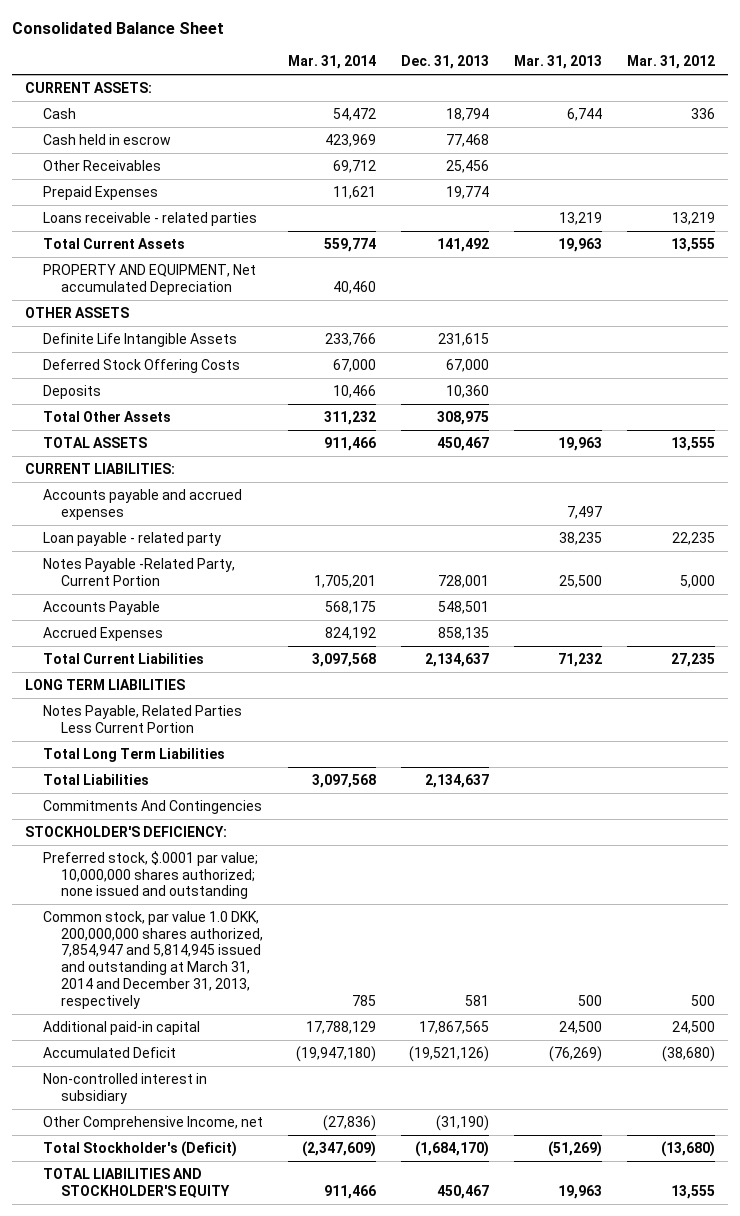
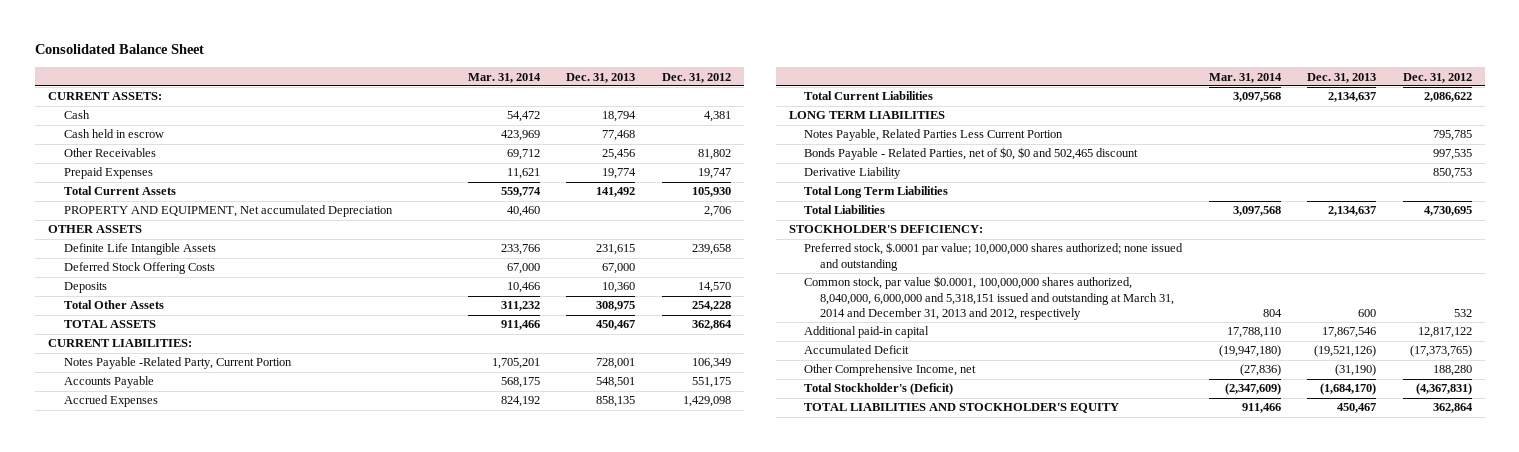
[514,55,603,70] Mar. 31, 2013 -> none
[627,55,716,70] Mar. 31, 2012 -> none
none -> [661,72,731,83] Dec. 31, 2012
[42,211,257,226] Loans receivable - related parties -> none
[42,488,242,520] Accounts payable and accrued expenses -> none
[42,531,221,546] Loan payable - related party -> none
none -> [804,147,1139,161] Bonds Payable - Related Parties, net of $0, $0 and 502,465 discount
none -> [804,167,902,180] Derivative Liability
[42,799,262,814] Commitments And Contingencies -> none
[42,910,263,1009] Common stock, par value 1.0 DKK, 200,000,000 shares authorized, 7,854,947 and 5,814,945 issued and outstanding at March 31, 2014 and December 31, 2013, respectively -> [804,276,1175,320] Common stock, par value $0.0001, 100,000,000 shares authorized, 8,040,000, 6,000,000 and 5,318,151 issued and outstanding at March 31, 2014 and December 31, 2013 and 2012, respectively
[351,994,376,1006] 785 -> [1262,308,1282,317] 804
[465,994,490,1006] 581 -> [1358,308,1377,317] 600
[305,1020,376,1034] 17,788,129 -> [1226,327,1281,339] 17,788,110
[419,1020,490,1034] 17,867,565 -> [1322,327,1377,339] 17,867,546
[42,1072,207,1104] Non-controlled interest in subsidiary -> none

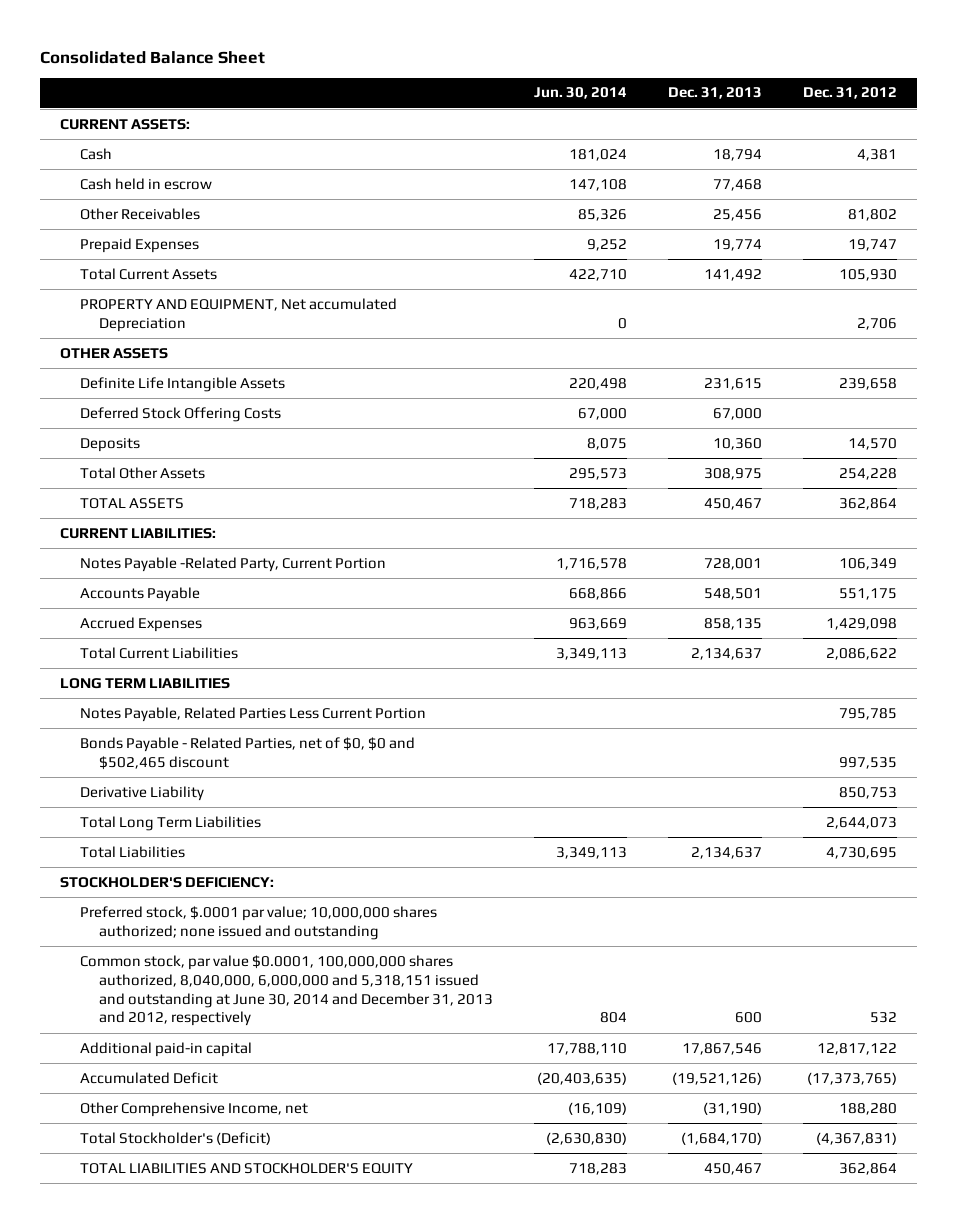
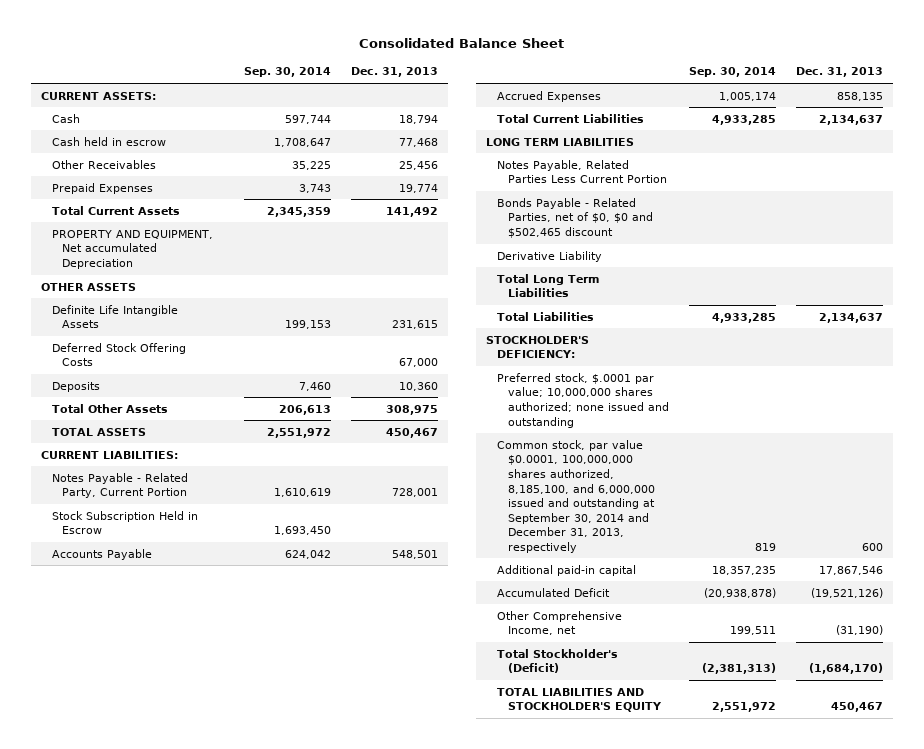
[534,87,628,100] Jun. 30, 2014 -> none
[802,87,897,100] Dec. 31, 2012 -> none
none -> [243,67,331,78] Sep. 30, 2014
[79,556,386,572] Notes Payable -Related Party, Current Portion -> [51,472,188,499] Notes Payable - Related Party, Current Portion
none -> [51,510,198,535] Stock Subscription Held in Escrow
[79,954,494,1027] Common stock, par value $0.0001, 100,000,000 shares authorized, 8,040,000, 6,000,000 and 5,318,151 issued and outstanding at June 30, 2014 and December 31, 2013 and 2012, respectively -> [496,439,655,553] Common stock, par value $0.0001, 100,000,000 shares authorized, 8,185,100, and 6,000,000 issued and outstanding at September 30, 2014 and December 31, 2013, respectively

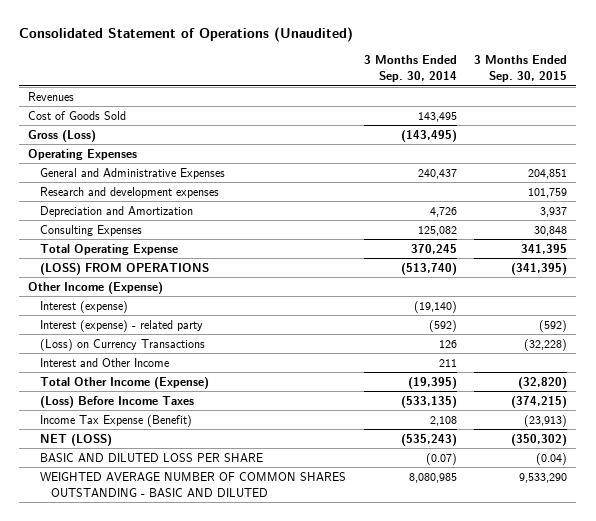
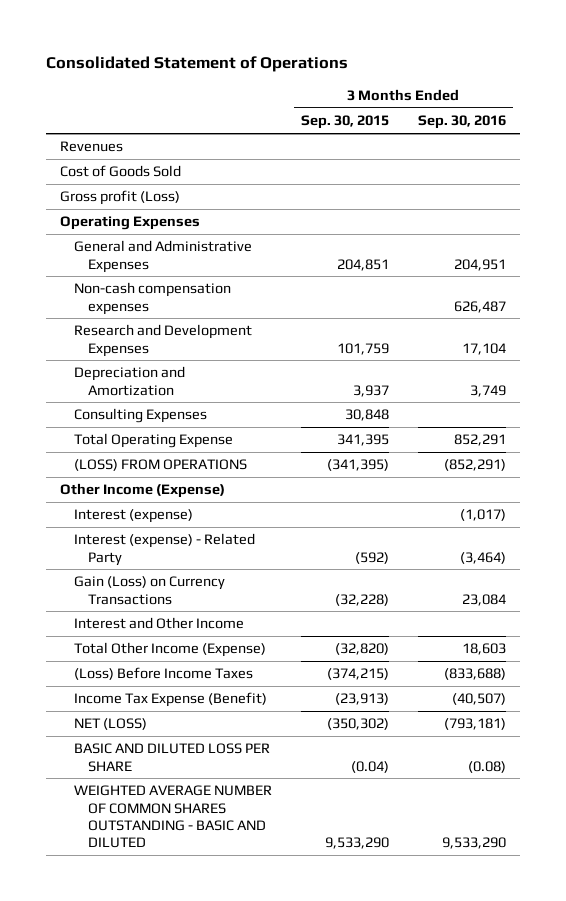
[19,27,354,43] Consolidated Statement of Operations (Unaudited) -> [45,56,348,73] Consolidated Statement of Operations
[363,55,457,83] 3 Months Ended Sep. 30, 2014 -> none
none -> [417,115,506,130] Sep. 30, 2016
[28,129,97,142] Gross (Loss) -> [60,190,181,206] Gross profit (Loss)
none -> [74,282,232,315] Non-cash compensation expenses
[39,186,219,198] Research and development expenses -> [74,324,253,357] Research and Development Expenses
[39,319,203,332] Interest (expense) - related party -> [74,533,256,566] Interest (expense) - Related Party
[39,338,205,351] (Loss) on Currency Transactions -> [74,576,226,605] Gain (Loss) on Currency Transactions

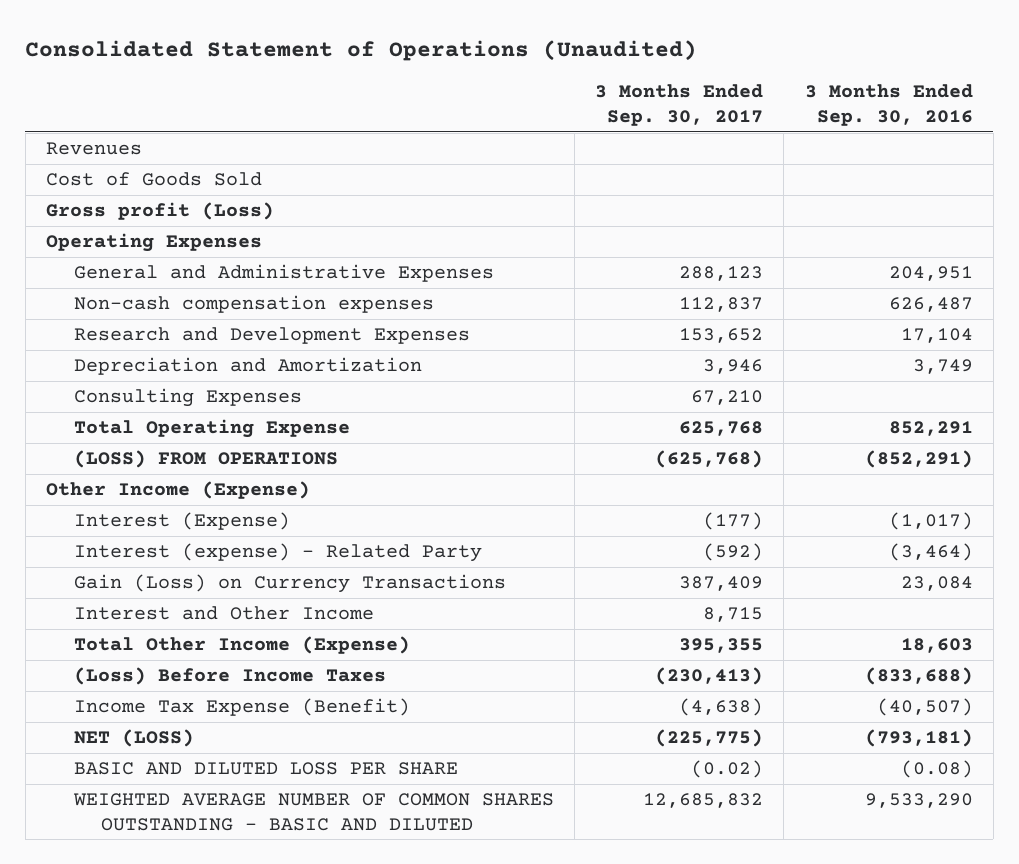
[45,56,348,73] Consolidated Statement of Operations -> [25,40,698,62] Consolidated Statement of Operations (Unaudited)
[301,115,390,130] Sep. 30, 2015 -> none
none -> [595,84,764,127] 3 Months Ended Sep. 30, 2017
[74,509,194,524] Interest (expense) -> [73,512,290,531] Interest (Expense)

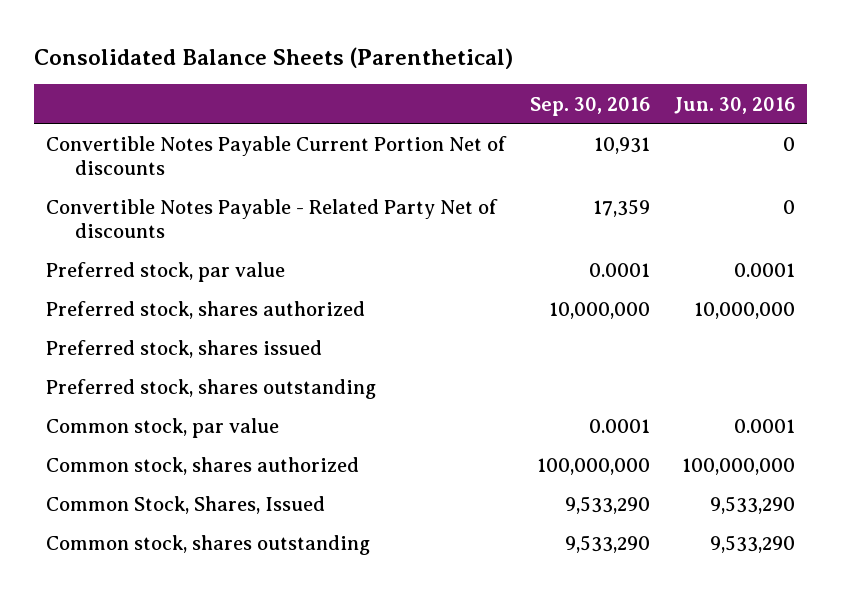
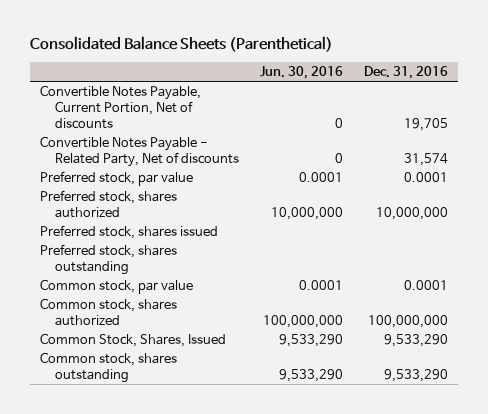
[530,96,651,116] Sep. 30, 2016 -> none
none -> [363,66,448,80] Dec. 31, 2016
[46,136,508,176] Convertible Notes Payable Current Portion Net of discounts -> [40,85,202,129] Convertible Notes Payable, Current Portion, Net of discounts
[46,199,499,239] Convertible Notes Payable - Related Party Net of discounts -> [40,136,239,168] Convertible Notes Payable - Related Party, Net of discounts

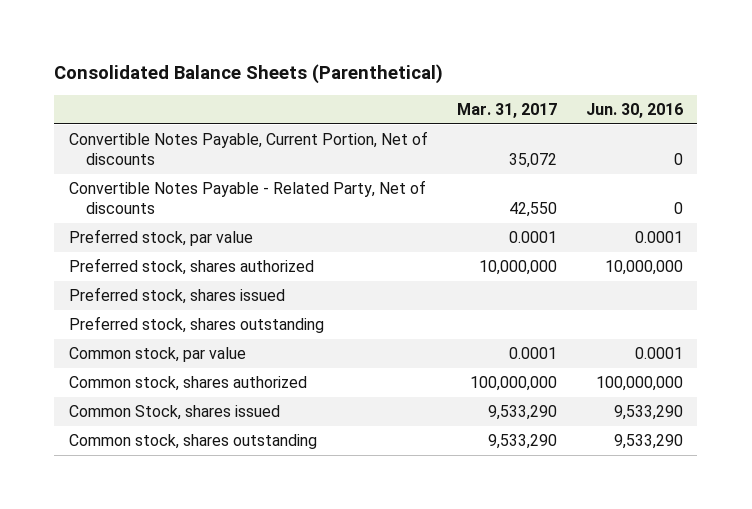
[363,66,448,80] Dec. 31, 2016 -> none
none -> [456,103,557,119] Mar. 31, 2017
[40,333,227,348] Common Stock, Shares, Issued -> [68,405,280,421] Common Stock, shares issued

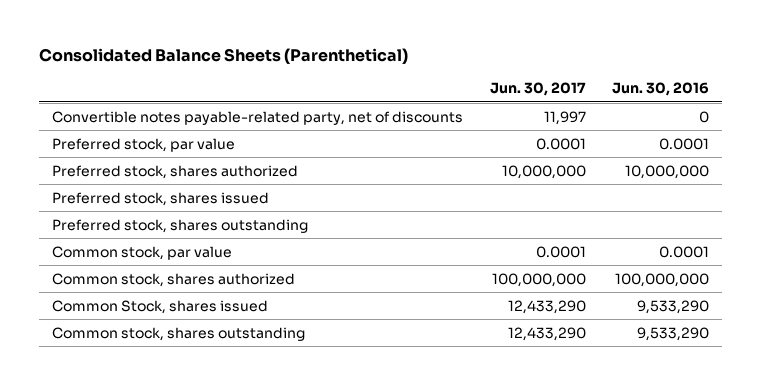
[456,103,557,119] Mar. 31, 2017 -> none
none -> [489,82,586,97] Jun. 30, 2017
[68,131,428,166] Convertible Notes Payable, Current Portion, Net of discounts -> none
[68,180,426,215] Convertible Notes Payable - Related Party, Net of discounts -> [52,110,464,125] Convertible notes payable-related party, net of discounts

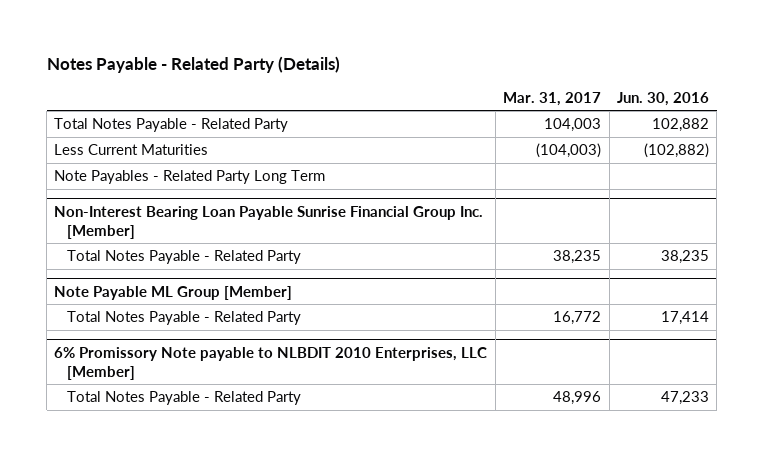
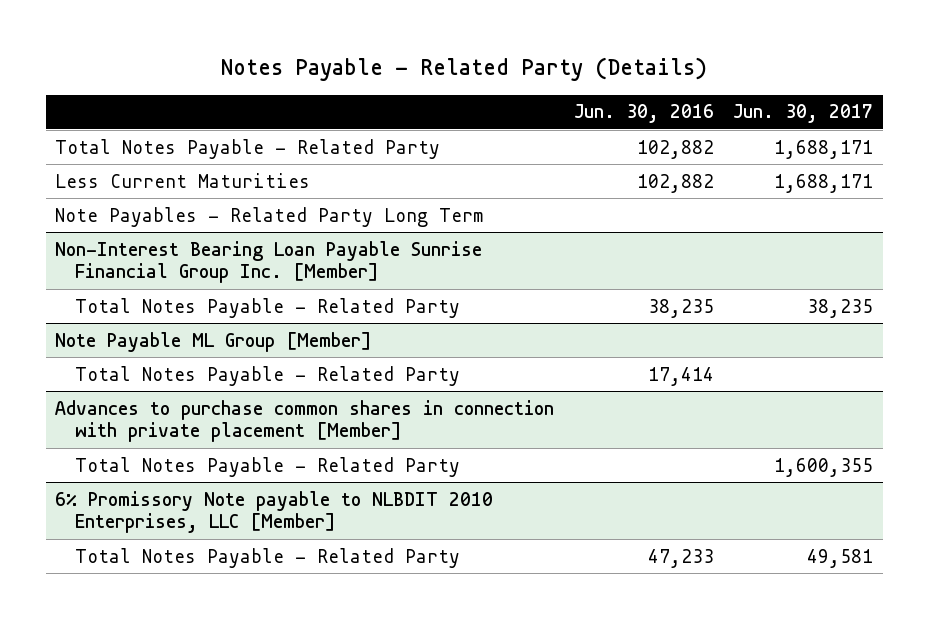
[503,92,602,107] Mar. 31, 2017 -> none
none -> [732,104,873,124] Jun. 30, 2017
[643,143,709,159] (102,882) -> [636,173,714,193] 102,882
none -> [55,399,555,443] Advances to purchase common shares in connection with private placement [Member]
none -> [75,456,461,477] Total Notes Payable - Related Party

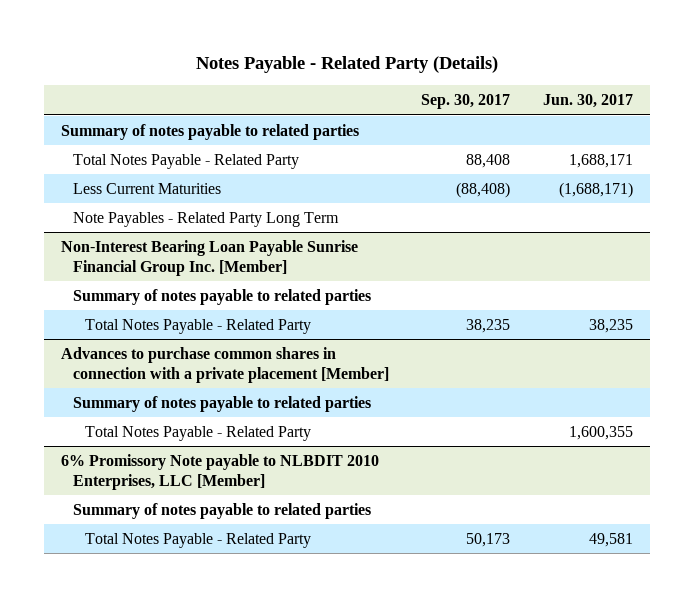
[573,104,714,124] Jun. 30, 2016 -> none
none -> [421,94,511,110] Sep. 30, 2017
none -> [60,123,359,140] Summary of notes payable to related parties
[773,173,873,193] 1,688,171 -> [559,181,634,198] (1,688,171)
none -> [72,288,371,305] Summary of notes payable to related parties
[55,331,373,352] Note Payable ML Group [Member] -> none
[75,365,461,386] Total Notes Payable - Related Party -> none
[55,399,555,443] Advances to purchase common shares in connection with private placement [Member] -> [60,346,389,383] Advances to purchase common shares in connection with a private placement [Member]
none -> [72,395,371,412] Summary of notes payable to related parties
none -> [72,502,371,519] Summary of notes payable to related parties

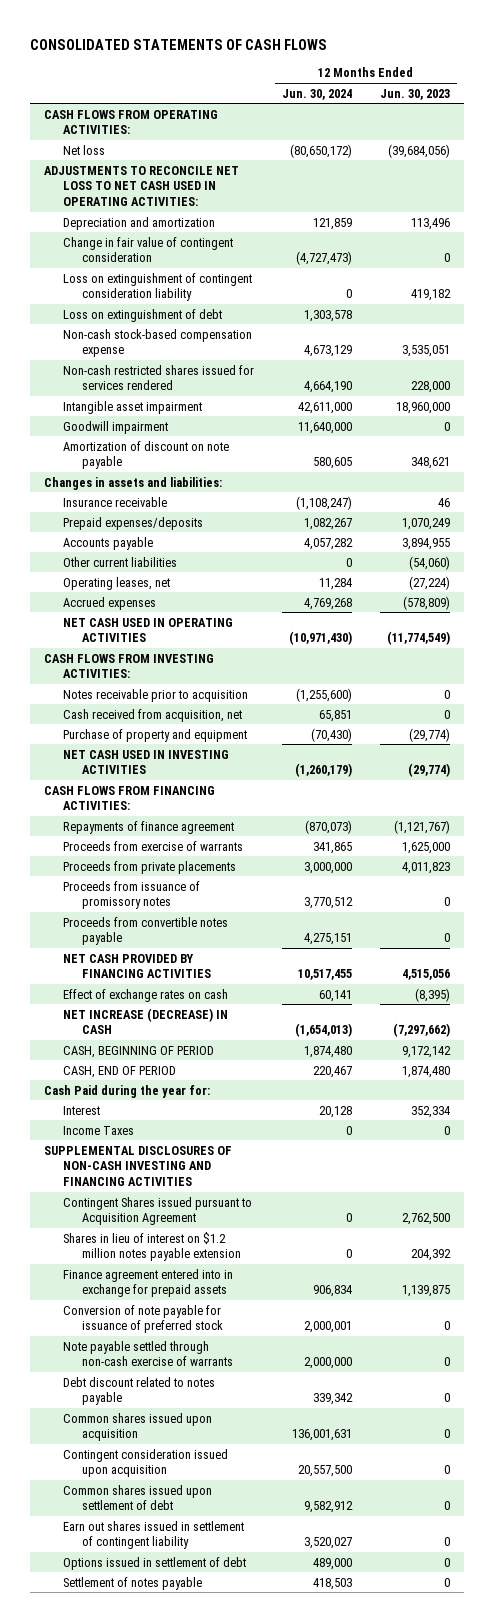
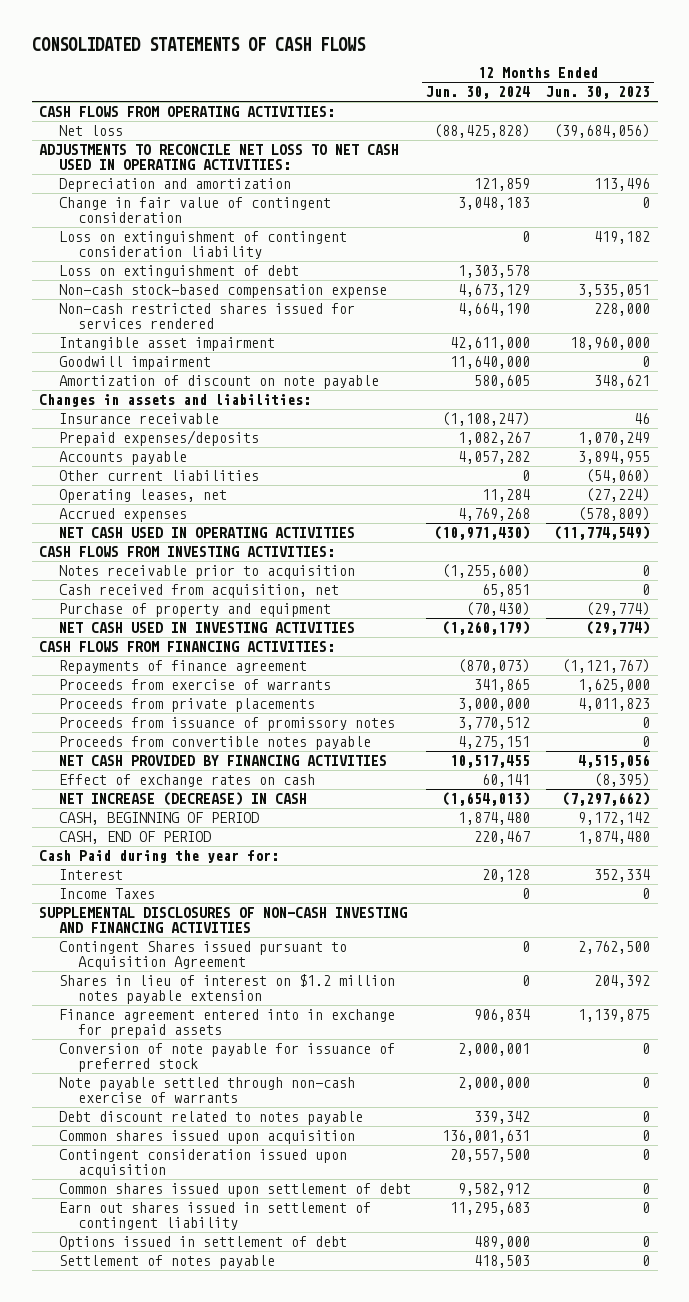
[290,143,353,158] (80,650,172) -> [434,124,531,139] (88,425,828)
[296,251,353,266] (4,727,473) -> [458,197,531,211] 3,048,183
[304,1537,353,1550] 3,520,027 -> [450,1202,531,1216] 11,295,683

